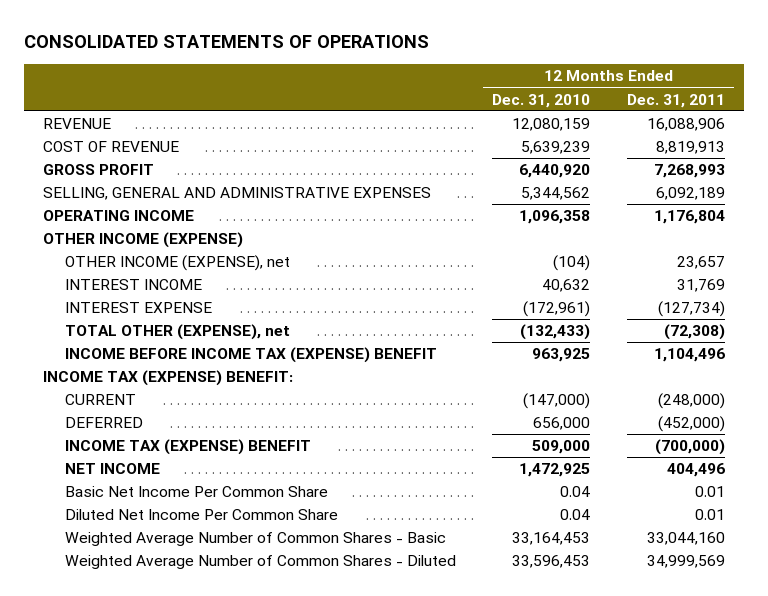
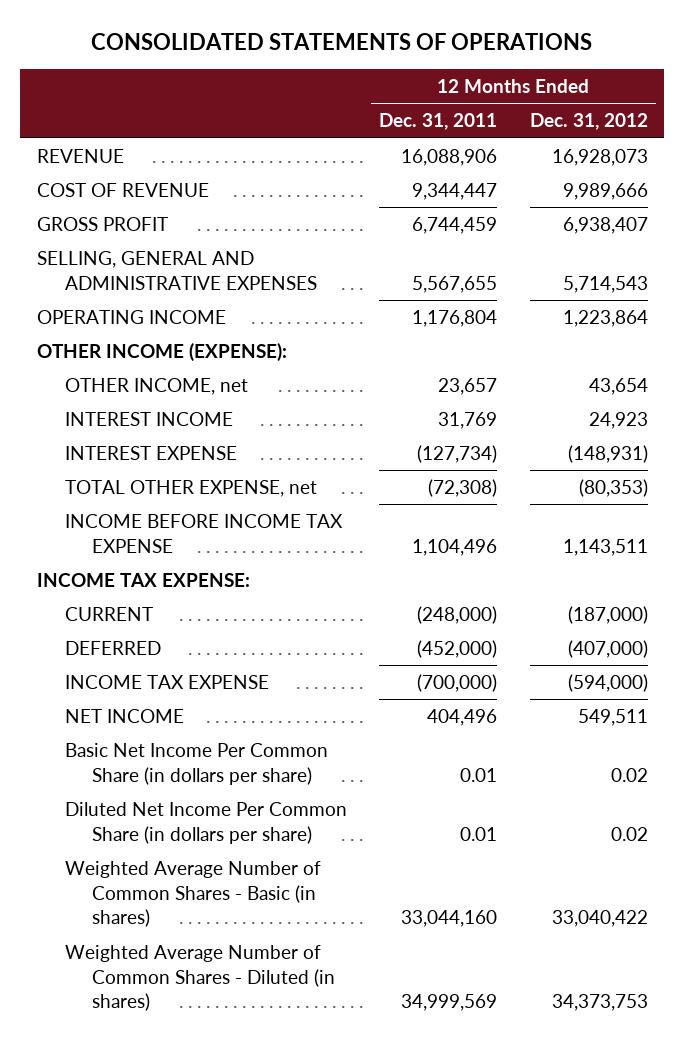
[492,93,591,108] Dec. 31, 2010 -> none
none -> [529,113,648,131] Dec. 31, 2012
[656,141,726,155] 8,819,913 -> [412,182,498,200] 9,344,447
[654,164,726,179] 7,268,993 -> [412,216,498,234] 6,744,459
[656,187,726,201] 6,092,189 -> [412,275,498,293] 5,567,655
[42,232,243,249] OTHER INCOME (EXPENSE) -> [36,342,287,361] OTHER INCOME (EXPENSE):
[64,255,290,272] OTHER INCOME (EXPENSE), net -> [64,377,248,395] OTHER INCOME, net
[64,324,290,341] TOTAL OTHER (EXPENSE), net -> [64,479,317,497] TOTAL OTHER EXPENSE, net
[64,347,437,364] INCOME BEFORE INCOME TAX (EXPENSE) BENEFIT -> [64,513,343,553] INCOME BEFORE INCOME TAX EXPENSE
[42,370,293,387] INCOME TAX (EXPENSE) BENEFIT: -> [36,572,250,587] INCOME TAX EXPENSE:
[64,439,311,456] INCOME TAX (EXPENSE) BENEFIT -> [64,674,269,689] INCOME TAX EXPENSE
[64,486,328,498] Basic Net Income Per Common Share -> [64,742,328,785] Basic Net Income Per Common Share (in dollars per share)
[64,509,338,521] Diluted Net Income Per Common Share -> [64,801,347,844] Diluted Net Income Per Common Share (in dollars per share)
[64,532,446,547] Weighted Average Number of Common Shares - Basic -> [64,860,321,928] Weighted Average Number of Common Shares - Basic (in shares)
[64,555,456,570] Weighted Average Number of Common Shares - Diluted -> [64,944,336,1012] Weighted Average Number of Common Shares - Diluted (in shares)

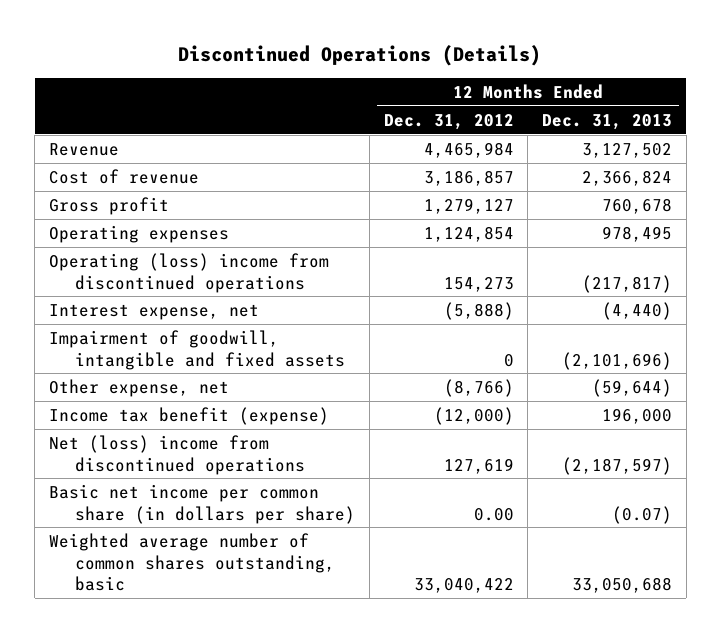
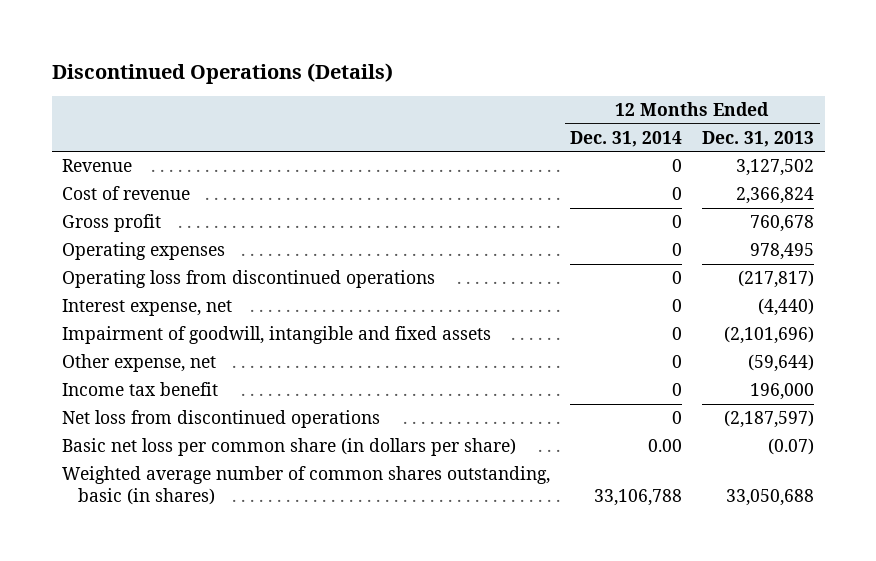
[383,113,514,130] Dec. 31, 2012 -> none
none -> [570,130,683,147] Dec. 31, 2014
[48,252,329,293] Operating (loss) income from discontinued operations -> [61,270,435,289] Operating loss from discontinued operations
[48,406,329,425] Income tax benefit (expense) -> [61,382,218,397] Income tax benefit
[48,434,306,475] Net (loss) income from discontinued operations -> [61,410,380,429] Net loss from discontinued operations
[48,483,356,524] Basic net income per common share (in dollars per share) -> [61,438,516,457] Basic net loss per common share (in dollars per share)
[48,532,336,592] Weighted average number of common shares outstanding, basic -> [61,466,550,505] Weighted average number of common shares outstanding, basic (in shares)

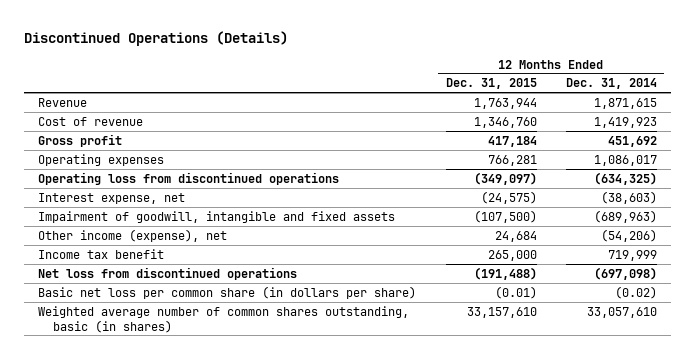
[702,130,815,147] Dec. 31, 2013 -> none
none -> [445,78,537,90] Dec. 31, 2015
[672,159,683,173] 0 -> [593,97,657,109] 1,871,615
[672,187,683,201] 0 -> [593,116,657,128] 1,419,923
[672,215,683,229] 0 -> [607,135,657,147] 451,692
[672,243,683,257] 0 -> [593,154,657,166] 1,086,017
[672,271,683,285] 0 -> [593,171,657,185] (634,325)
[672,299,683,313] 0 -> [600,190,657,204] (38,603)
[672,327,683,341] 0 -> [593,209,657,223] (689,963)
[61,354,216,373] Other expense, net -> [38,228,228,242] Other income (expense), net
[672,355,683,369] 0 -> [600,228,657,242] (54,206)
[672,383,683,397] 0 -> [607,249,657,261] 719,999
[672,411,683,425] 0 -> [593,266,657,280] (697,098)
[648,439,683,453] 0.00 -> [614,285,657,299] (0.02)
[594,488,683,506] 33,106,788 -> [586,306,657,318] 33,057,610

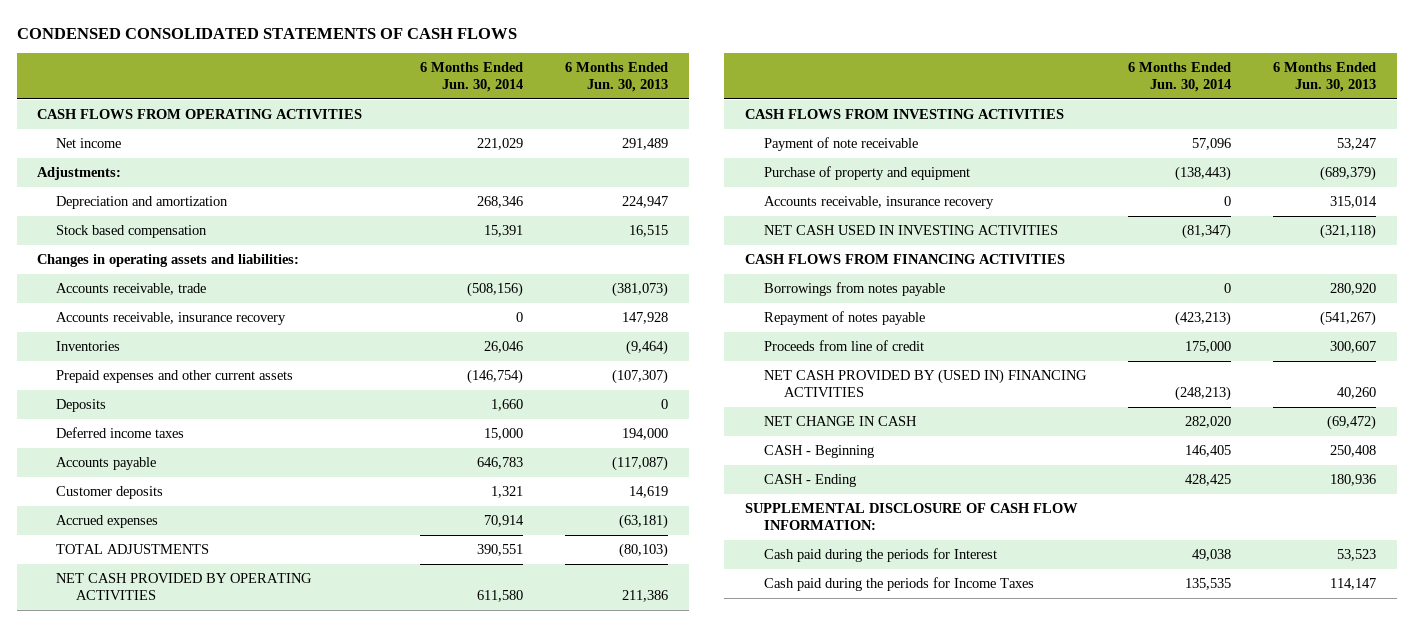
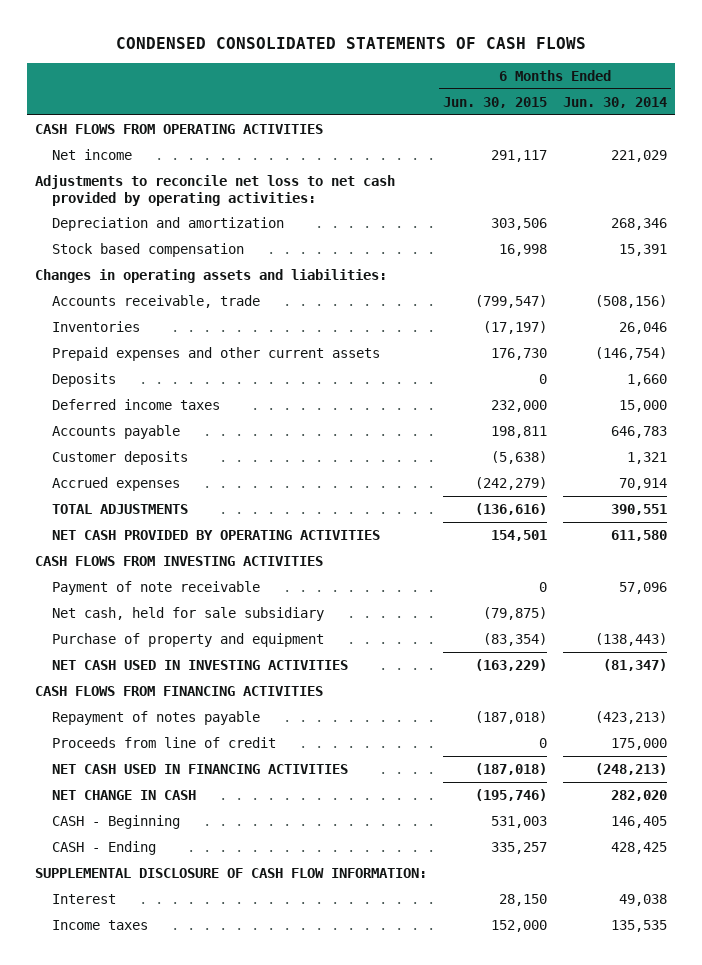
[564,61,668,93] 6 Months Ended Jun. 30, 2013 -> none
none -> [443,96,548,108] Jun. 30, 2015
[37,166,122,180] Adjustments: -> [34,175,395,206] Adjustments to reconcile net loss to net cash provided by operating activities:
[56,311,287,325] Accounts receivable, insurance recovery -> none
none -> [52,607,325,622] Net cash, held for sale subsidiary
[764,195,995,209] Accounts receivable, insurance recovery -> none
[764,281,946,296] Borrowings from notes payable -> none
[764,368,1088,398] NET CASH PROVIDED BY (USED IN) FINANCING ACTIVITIES -> [52,764,349,775] NET CASH USED IN FINANCING ACTIVITIES
[764,547,998,562] Cash paid during the periods for Interest -> [52,894,117,905] Interest
[764,576,1035,591] Cash paid during the periods for Income Taxes -> [52,920,149,931] Income taxes

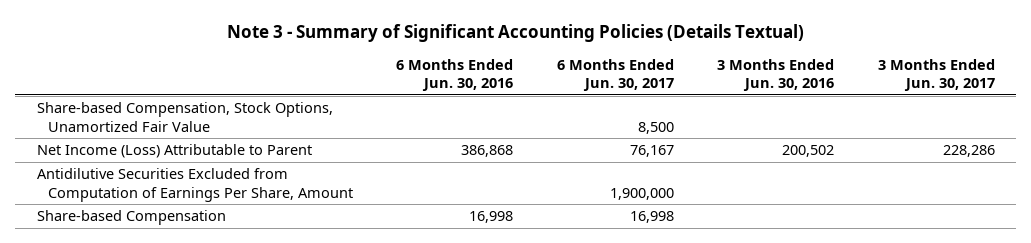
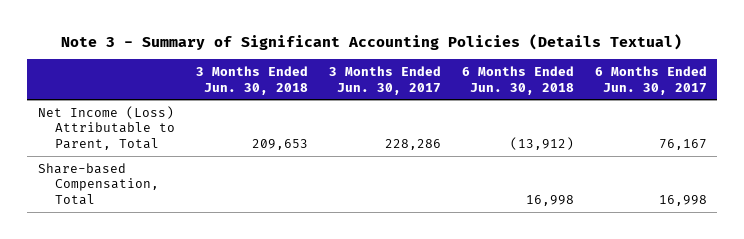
[396,58,514,92] 6 Months Ended Jun. 30, 2016 -> none
[717,58,835,92] 3 Months Ended Jun. 30, 2016 -> none
none -> [195,65,308,95] 3 Months Ended Jun. 30, 2018
none -> [461,65,574,95] 6 Months Ended Jun. 30, 2018
[36,102,333,132] Share-based Compensation, Stock Options, Unamortized Fair Value -> none
[36,168,353,202] Antidilutive Securities Excluded from Computation of Earnings Per Share, Amount -> none
[36,144,312,159] Net Income (Loss) Attributable to Parent -> [37,105,175,151] Net Income (Loss) Attributable to Parent, Total
[36,210,226,226] Share-based Compensation -> [37,162,159,206] Share-based Compensation, Total

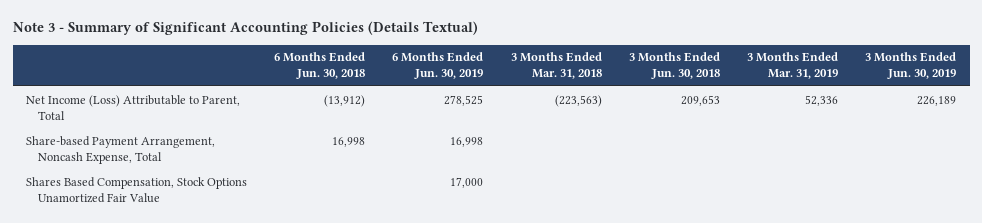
[328,65,441,95] 3 Months Ended Jun. 30, 2017 -> none
[594,65,707,95] 6 Months Ended Jun. 30, 2017 -> none
none -> [392,52,484,80] 6 Months Ended Jun. 30, 2019
none -> [510,52,602,80] 3 Months Ended Mar. 31, 2018
none -> [746,52,838,80] 3 Months Ended Mar. 31, 2019
none -> [865,52,957,80] 3 Months Ended Jun. 30, 2019
[37,162,159,206] Share-based Compensation, Total -> [26,135,216,164] Share-based Payment Arrangement, Noncash Expense, Total
none -> [26,176,248,203] Shares Based Compensation, Stock Options Unamortized Fair Value

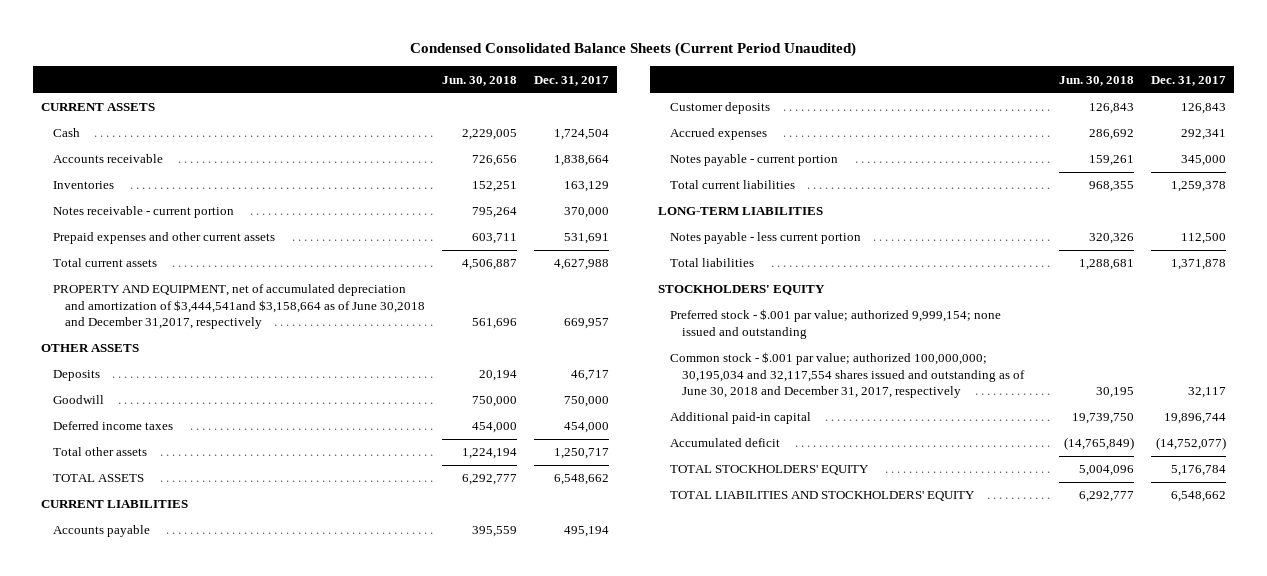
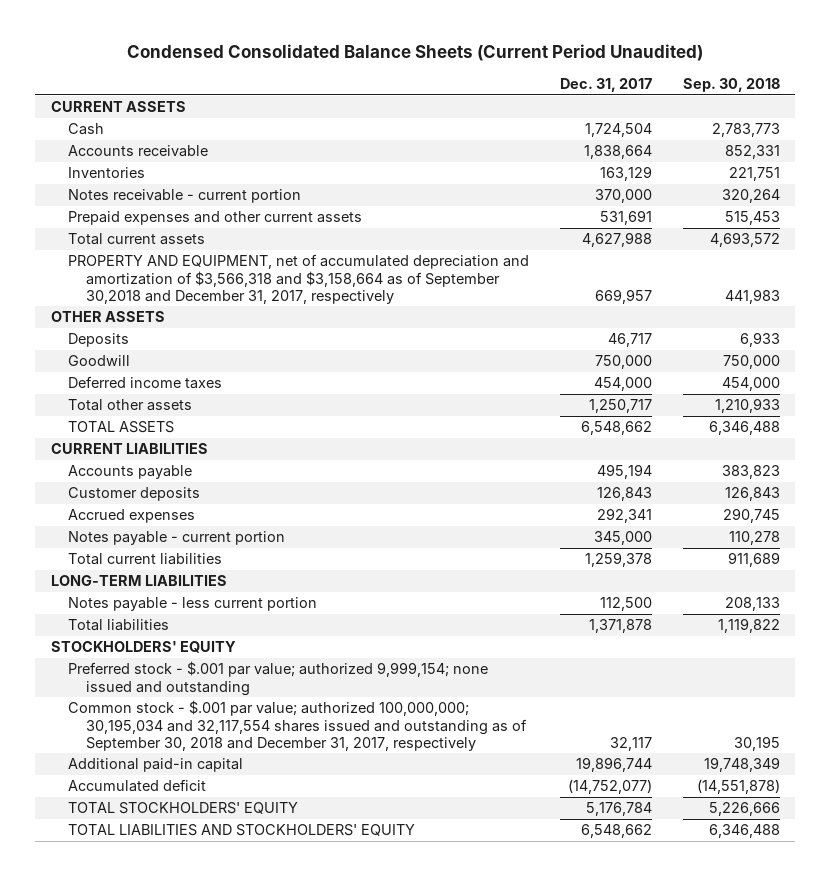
[441,75,517,86] Jun. 30, 2018 -> none
none -> [682,78,780,93] Sep. 30, 2018
[53,284,426,329] PROPERTY AND EQUIPMENT, net of accumulated depreciation and amortization of $3,444,541and $3,158,664 as of June 30,2018 and December 31,2017, respectively -> [68,254,530,304] PROPERTY AND EQUIPMENT, net of accumulated depreciation and amortization of $3,566,318 and $3,158,664 as of September 30,2018 and December 31, 2017, respectively
[670,352,1026,398] Common stock - $.001 par value; authorized 100,000,000; 30,195,034 and 32,117,554 shares issued and outstanding as of June 30, 2018 and December 31, 2017, respectively -> [68,700,527,751] Common stock - $.001 par value; authorized 100,000,000; 30,195,034 and 32,117,554 shares issued and outstanding as of September 30, 2018 and December 31, 2017, respectively

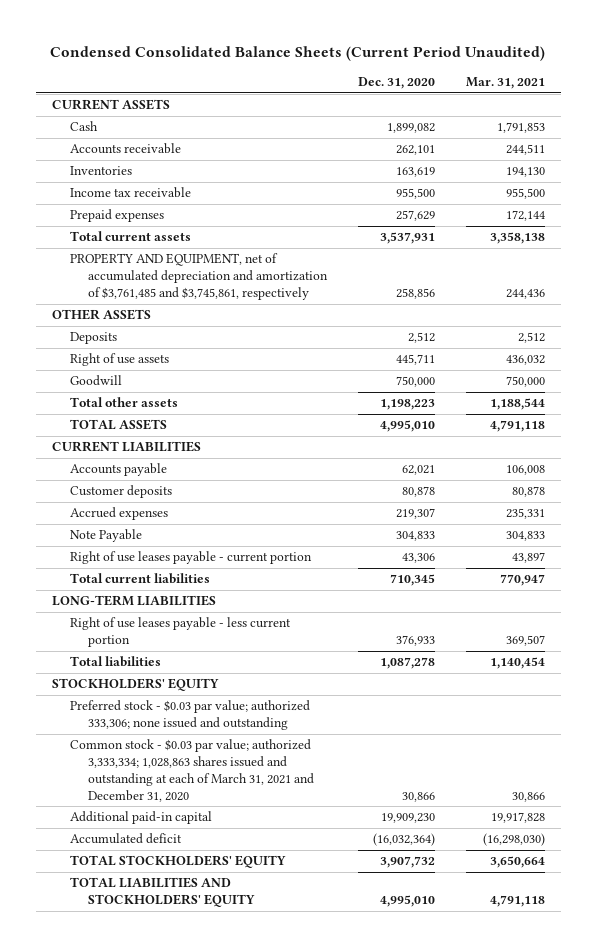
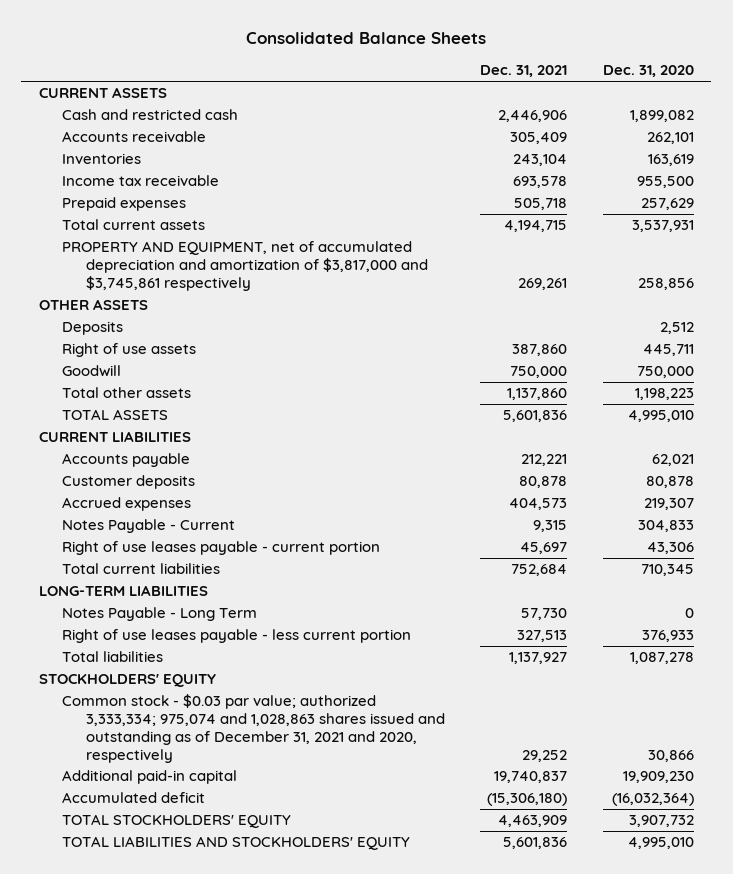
[50,46,546,62] Condensed Consolidated Balance Sheets (Current Period Unaudited) -> [246,32,487,45] Consolidated Balance Sheets
[466,77,546,90] Mar. 31, 2021 -> none
none -> [480,65,568,78] Dec. 31, 2021
[69,121,98,132] Cash -> [62,109,239,121] Cash and restricted cash
[69,253,328,300] PROPERTY AND EQUIPMENT, net of accumulated depreciation and amortization of $3,761,485 and $3,745,861, respectively -> [62,241,428,291] PROPERTY AND EQUIPMENT, net of accumulated depreciation and amortization of $3,817,000 and $3,745,861 respectively
[69,529,142,543] Note Payable -> [62,519,236,534] Notes Payable - Current
none -> [62,607,258,622] Notes Payable - Long Term
[69,700,310,731] Preferred stock - $0.03 par value; authorized 333,306; none issued and outstanding -> none
[69,739,314,802] Common stock - $0.03 par value; authorized 3,333,334; 1,028,863 shares issued and outstanding at each of March 31, 2021 and December 31, 2020 -> [62,694,445,763] Common stock - $0.03 par value; authorized 3,333,334; 975,074 and 1,028,863 shares issued and outstanding as of December 31, 2021 and 2020, respectively

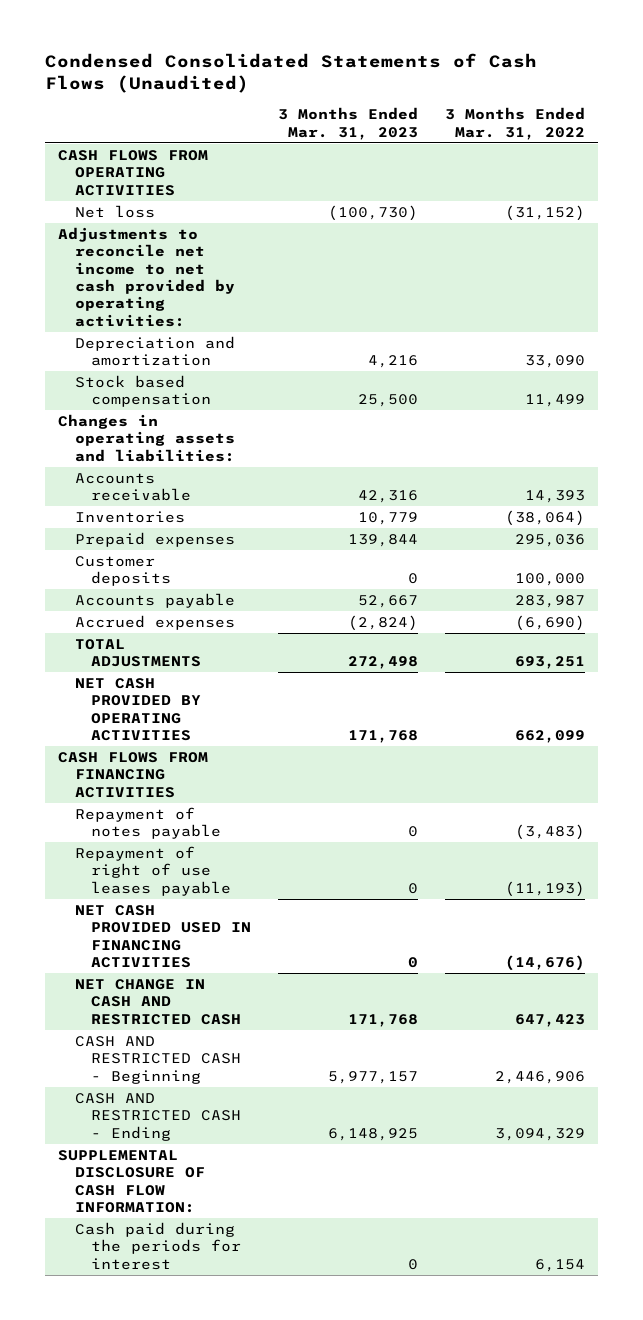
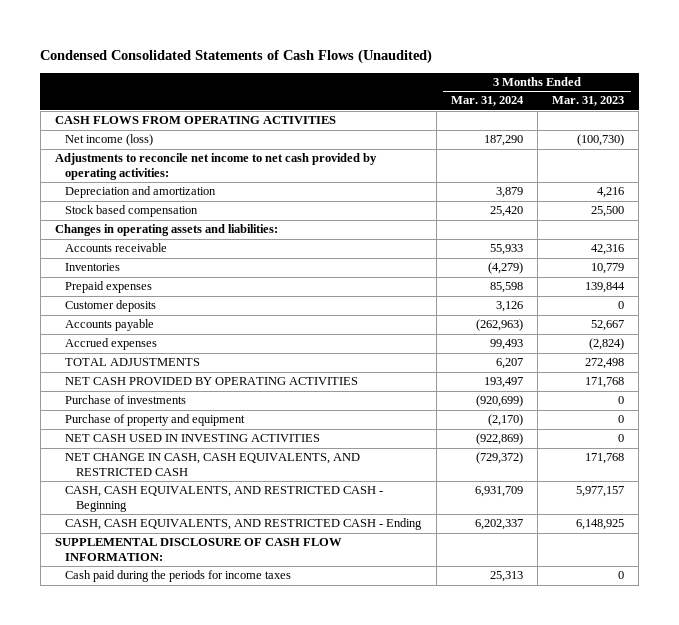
[444,107,585,140] 3 Months Ended Mar. 31, 2022 -> none
none -> [450,96,524,107] Mar. 31, 2024
[74,204,155,218] Net loss -> [65,134,154,147] Net income (loss)
[58,751,209,798] CASH FLOWS FROM FINANCING ACTIVITIES -> none
[74,806,221,840] Repayment of notes payable -> none
[74,845,231,896] Repayment of right of use leases payable -> none
none -> [65,395,187,405] Purchase of investments
none -> [65,414,246,427] Purchase of property and equipment
[74,904,251,968] NET CASH PROVIDED USED IN FINANCING ACTIVITIES -> [65,434,321,443] NET CASH USED IN INVESTING ACTIVITIES
[74,978,241,1025] NET CHANGE IN CASH AND RESTRICTED CASH -> [65,453,361,477] NET CHANGE IN CASH, CASH EQUIVALENTS, AND RESTRICTED CASH
[74,1035,241,1084] CASH AND RESTRICTED CASH - Beginning -> [65,486,384,513] CASH, CASH EQUIVALENTS, AND RESTRICTED CASH - Beginning
[74,1092,241,1141] CASH AND RESTRICTED CASH - Ending -> [65,518,423,531] CASH, CASH EQUIVALENTS, AND RESTRICTED CASH - Ending
[74,1221,241,1270] Cash paid during the periods for interest -> [65,570,292,583] Cash paid during the periods for income taxes

